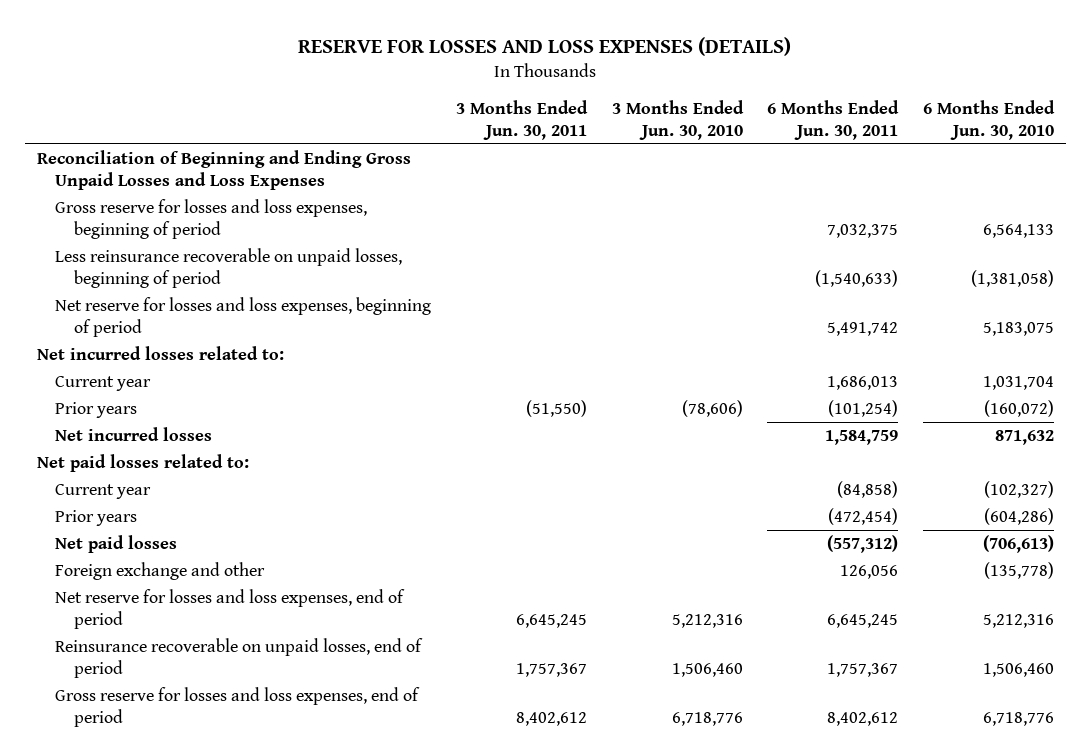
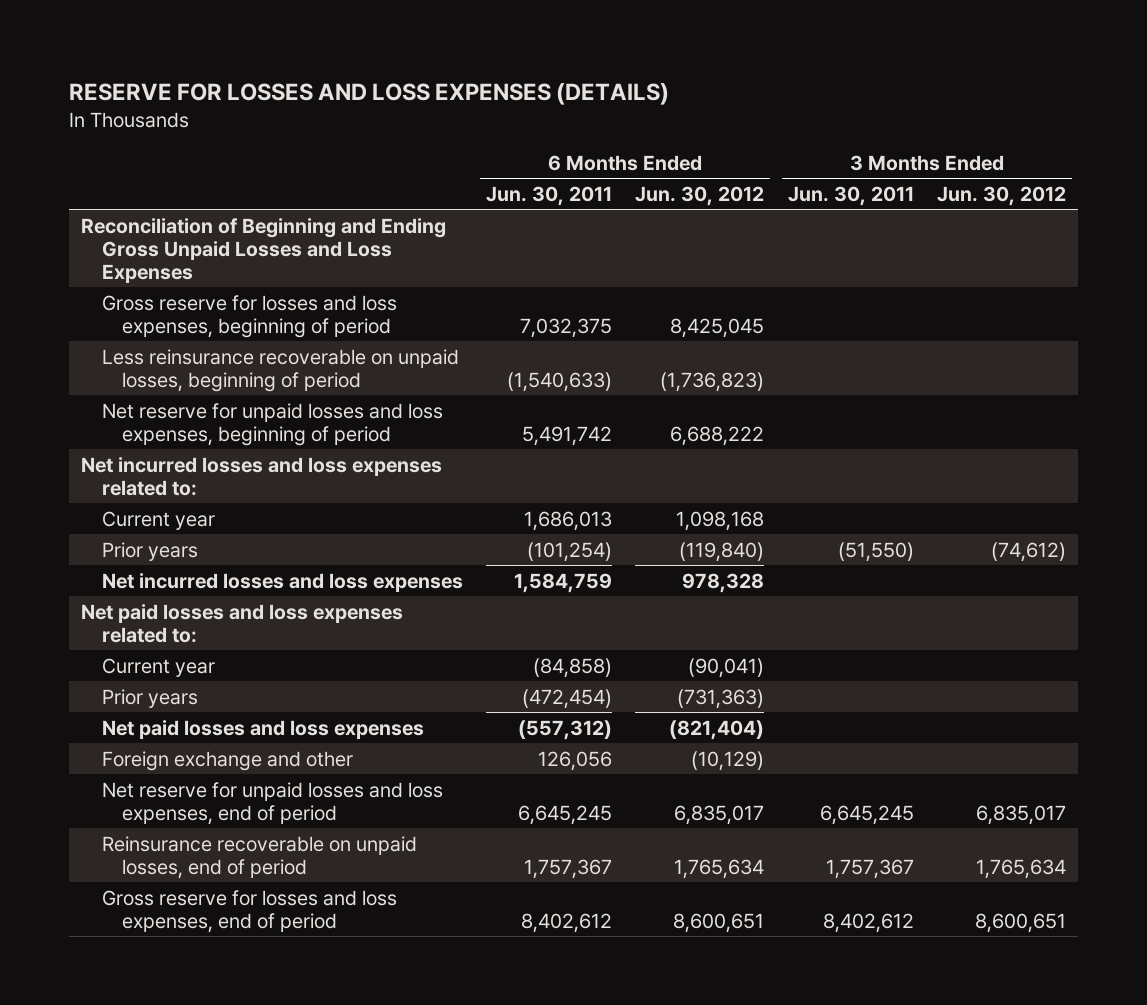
[611,99,744,140] 3 Months Ended Jun. 30, 2010 -> none
[922,99,1055,140] 6 Months Ended Jun. 30, 2010 -> none
none -> [635,185,765,206] Jun. 30, 2012
none -> [937,185,1067,206] Jun. 30, 2012
[55,296,432,338] Net reserve for losses and loss expenses, beginning of period -> [101,402,443,446] Net reserve for unpaid losses and loss expenses, beginning of period
[36,345,284,360] Net incurred losses related to: -> [81,456,443,496] Net incurred losses and loss expenses related to:
[55,426,213,441] Net incurred losses -> [101,572,463,592] Net incurred losses and loss expenses
[36,453,249,472] Net paid losses related to: -> [81,603,404,643] Net paid losses and loss expenses related to:
[55,534,178,553] Net paid losses -> [101,719,424,739] Net paid losses and loss expenses
[55,588,406,630] Net reserve for losses and loss expenses, end of period -> [101,781,443,825] Net reserve for unpaid losses and loss expenses, end of period

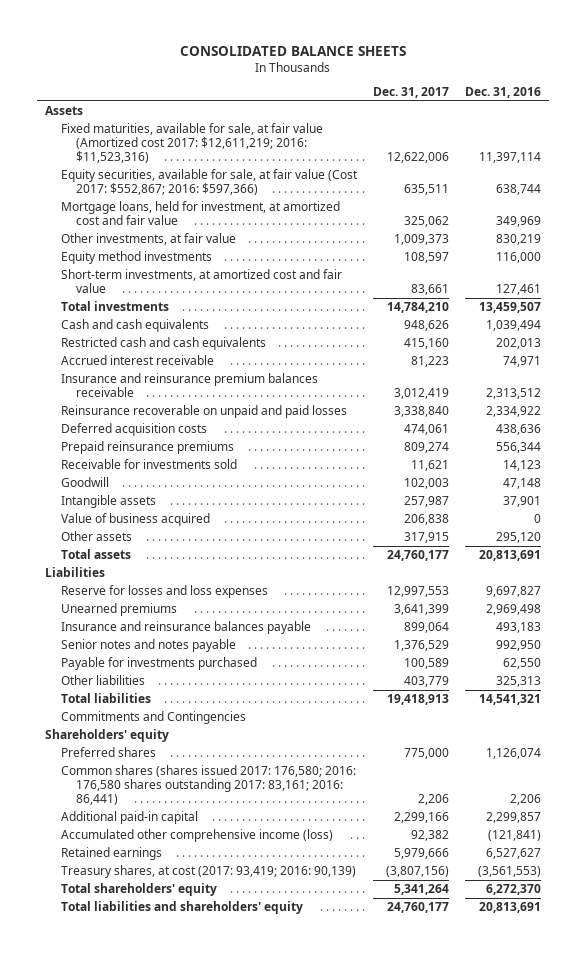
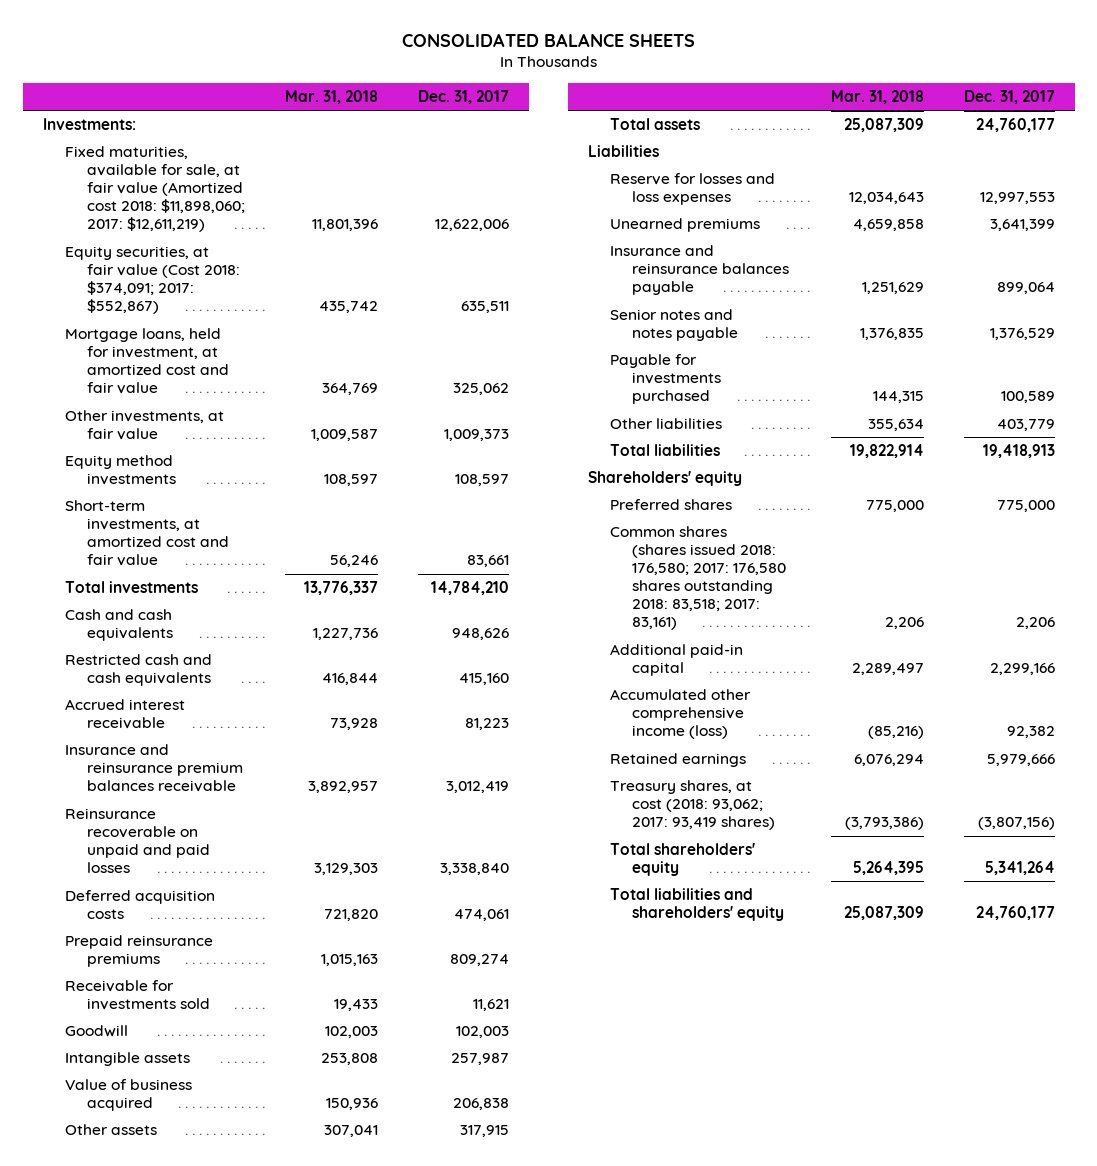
[464,87,541,99] Dec. 31, 2016 -> none
none -> [285,90,379,105] Mar. 31, 2018
[45,106,84,116] Assets -> none
none -> [42,118,136,131] Investments:
[60,123,323,164] Fixed maturities, available for sale, at fair value (Amortized cost 2017: $12,611,219; 2016: $11,523,316) -> [64,146,245,233] Fixed maturities, available for sale, at fair value (Amortized cost 2018: $11,898,060; 2017: $12,611,219)
[60,169,358,196] Equity securities, available for sale, at fair value (Cost 2017: $552,867; 2016: $597,366) -> [64,246,240,315] Equity securities, at fair value (Cost 2018: $374,091; 2017: $552,867)
[60,711,246,725] Commitments and Contingencies -> none
[60,765,356,806] Common shares (shares issued 2017: 176,580; 2016: 176,580 shares outstanding 2017: 83,161; 2016: 86,441) -> [610,526,787,631] Common shares (shares issued 2018: 176,580; 2017: 176,580 shares outstanding 2018: 83,518; 2017: 83,161)
[60,865,356,879] Treasury shares, at cost (2017: 93,419; 2016: 90,139) -> [610,780,776,831] Treasury shares, at cost (2018: 93,062; 2017: 93,419 shares)

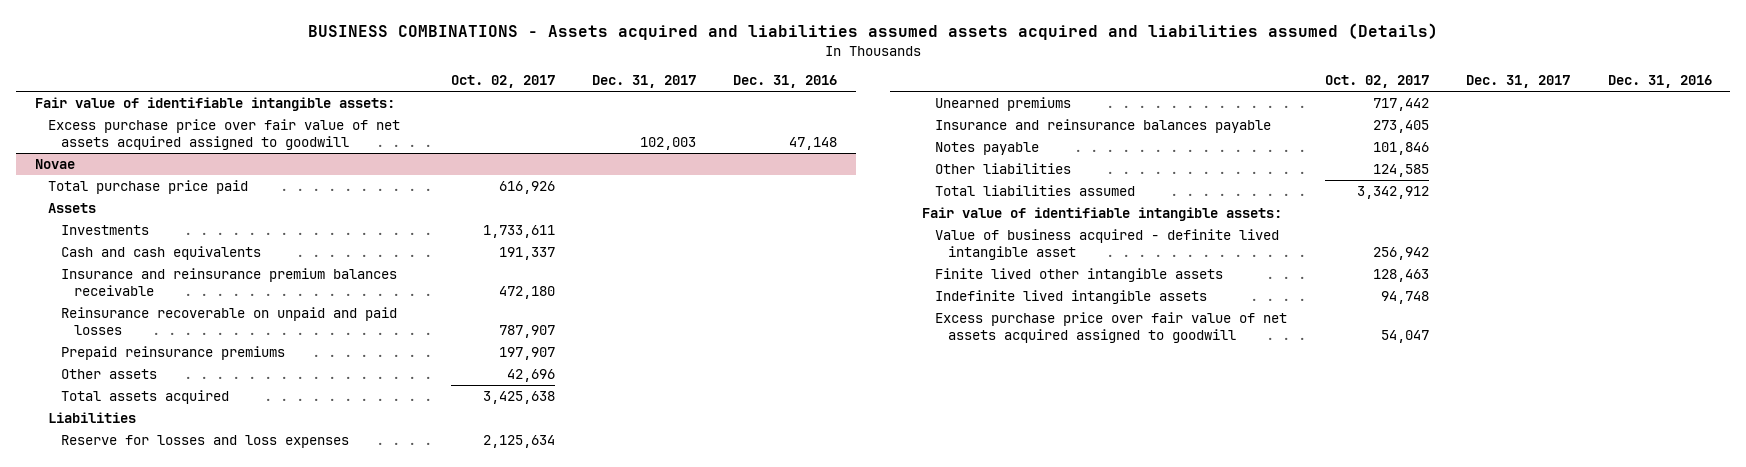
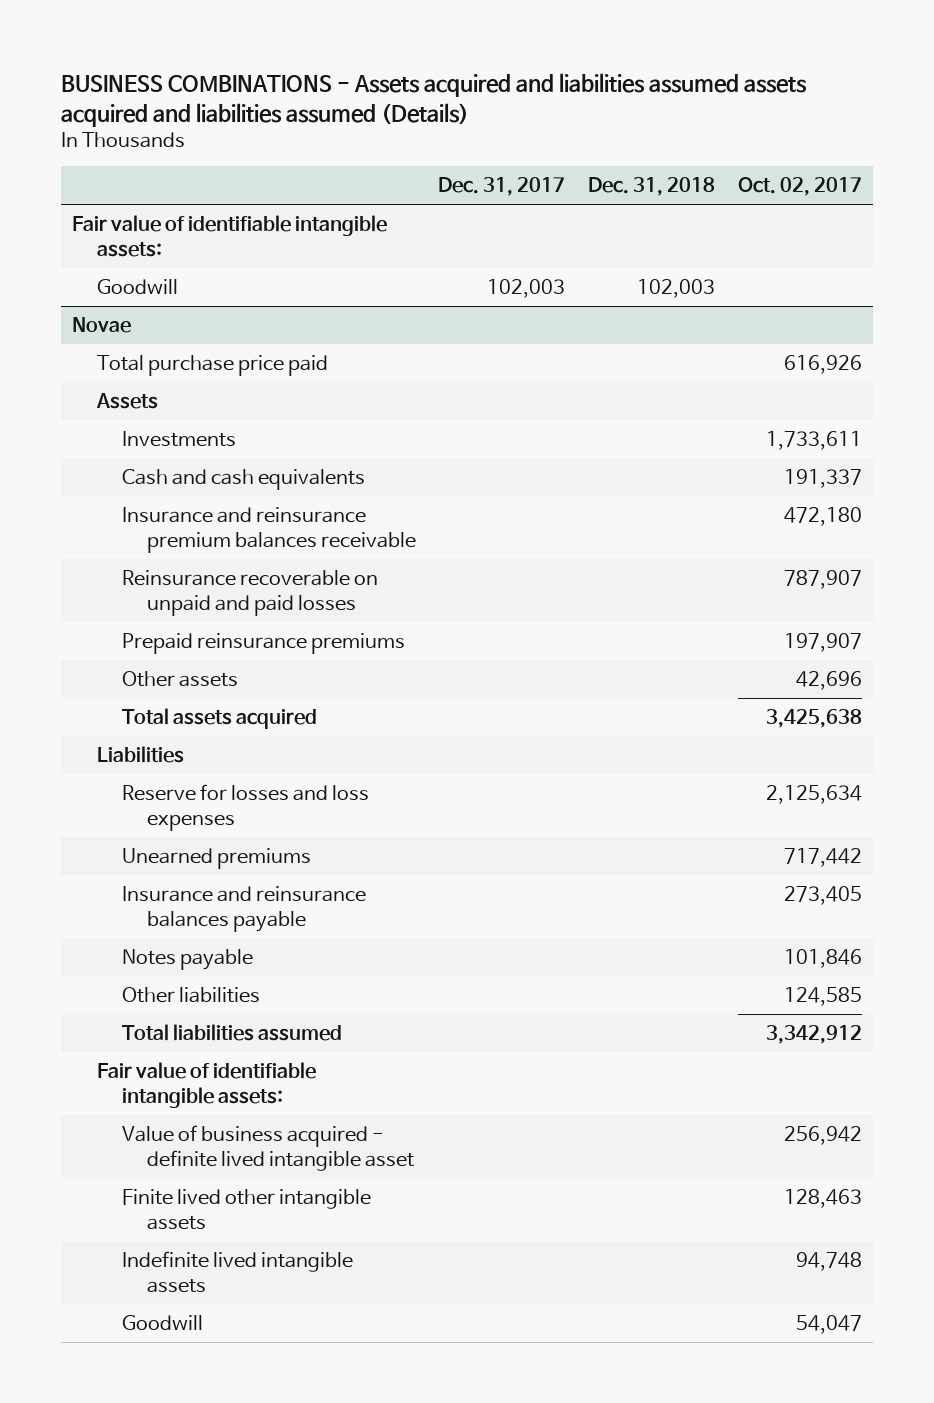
[733,75,838,89] Dec. 31, 2016 -> none
none -> [588,177,716,197] Dec. 31, 2018
[48,118,401,150] Excess purchase price over fair value of net assets acquired assigned to goodwill -> [96,279,178,295] Goodwill
[935,311,1288,343] Excess purchase price over fair value of net assets acquired assigned to goodwill -> [121,1315,203,1331] Goodwill

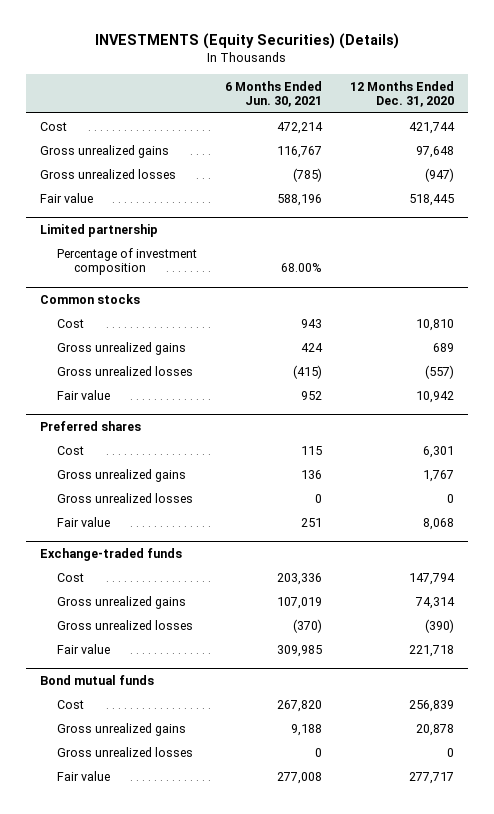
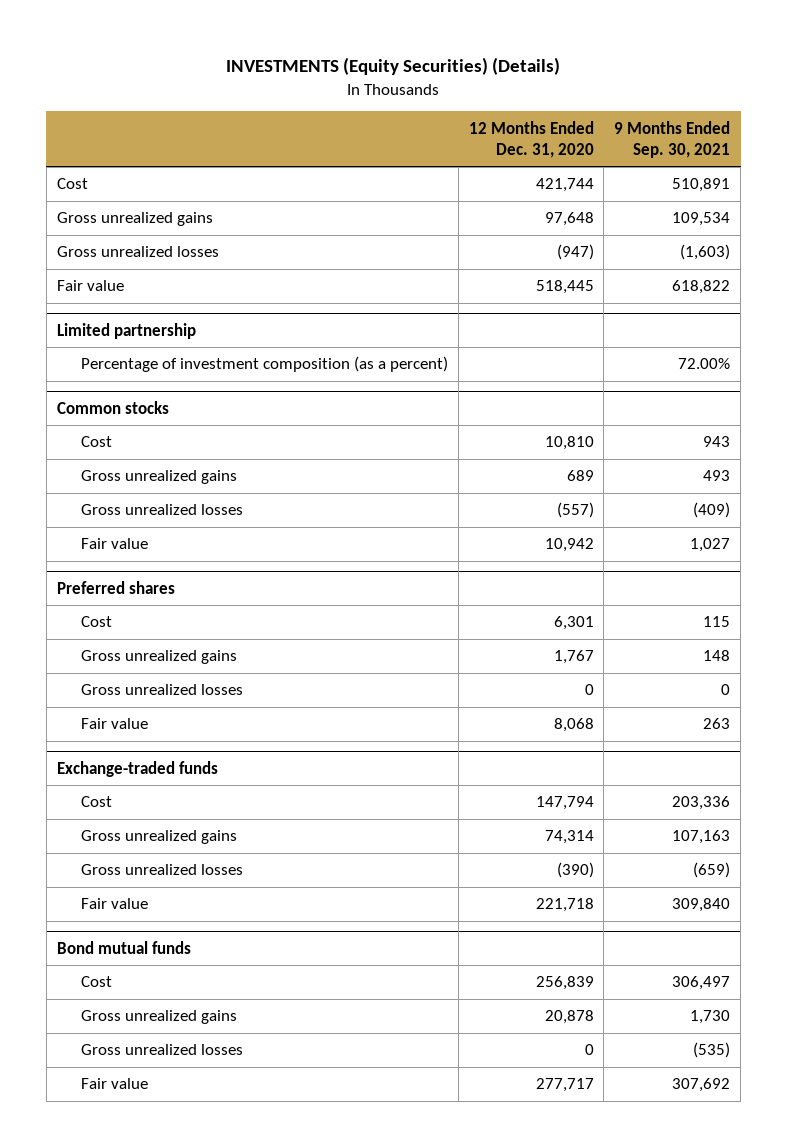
[225,80,323,108] 6 Months Ended Jun. 30, 2021 -> none
none -> [614,120,731,158] 9 Months Ended Sep. 30, 2021
[57,247,198,275] Percentage of investment composition -> [80,356,448,373] Percentage of investment composition (as a percent)

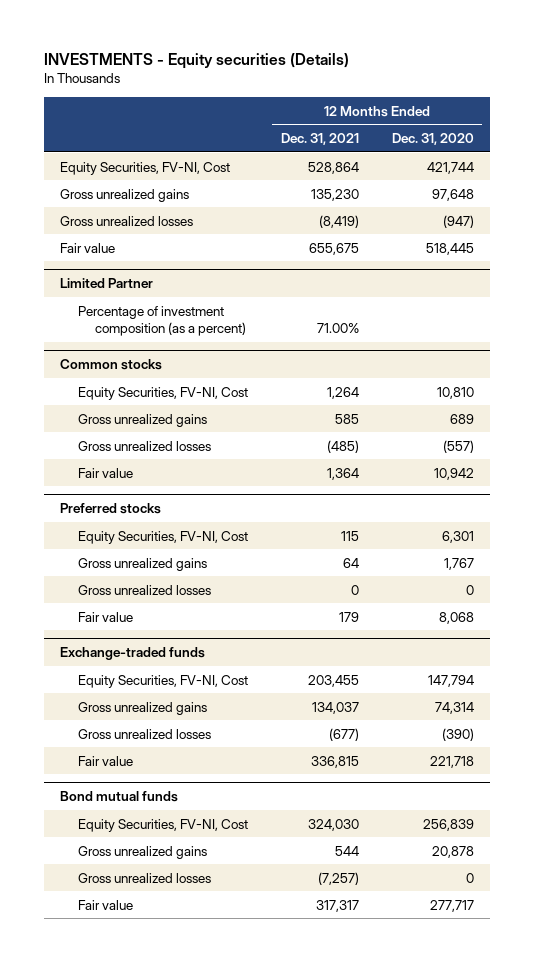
[226,57,561,76] INVESTMENTS (Equity Securities) (Details) -> [43,52,349,69] INVESTMENTS - Equity securities (Details)
[614,120,731,158] 9 Months Ended Sep. 30, 2021 -> none
none -> [280,133,359,146] Dec. 31, 2021
[56,178,88,190] Cost -> [60,161,231,175] Equity Securities, FV-NI, Cost
[56,322,196,339] Limited partnership -> [60,278,154,289] Limited Partner
[80,436,112,448] Cost -> [77,386,248,400] Equity Securities, FV-NI, Cost
[56,580,175,594] Preferred shares -> [60,503,162,515] Preferred stocks
[80,616,112,628] Cost -> [77,530,248,544] Equity Securities, FV-NI, Cost
[80,796,112,808] Cost -> [77,674,248,688] Equity Securities, FV-NI, Cost
[80,976,112,988] Cost -> [77,818,248,832] Equity Securities, FV-NI, Cost

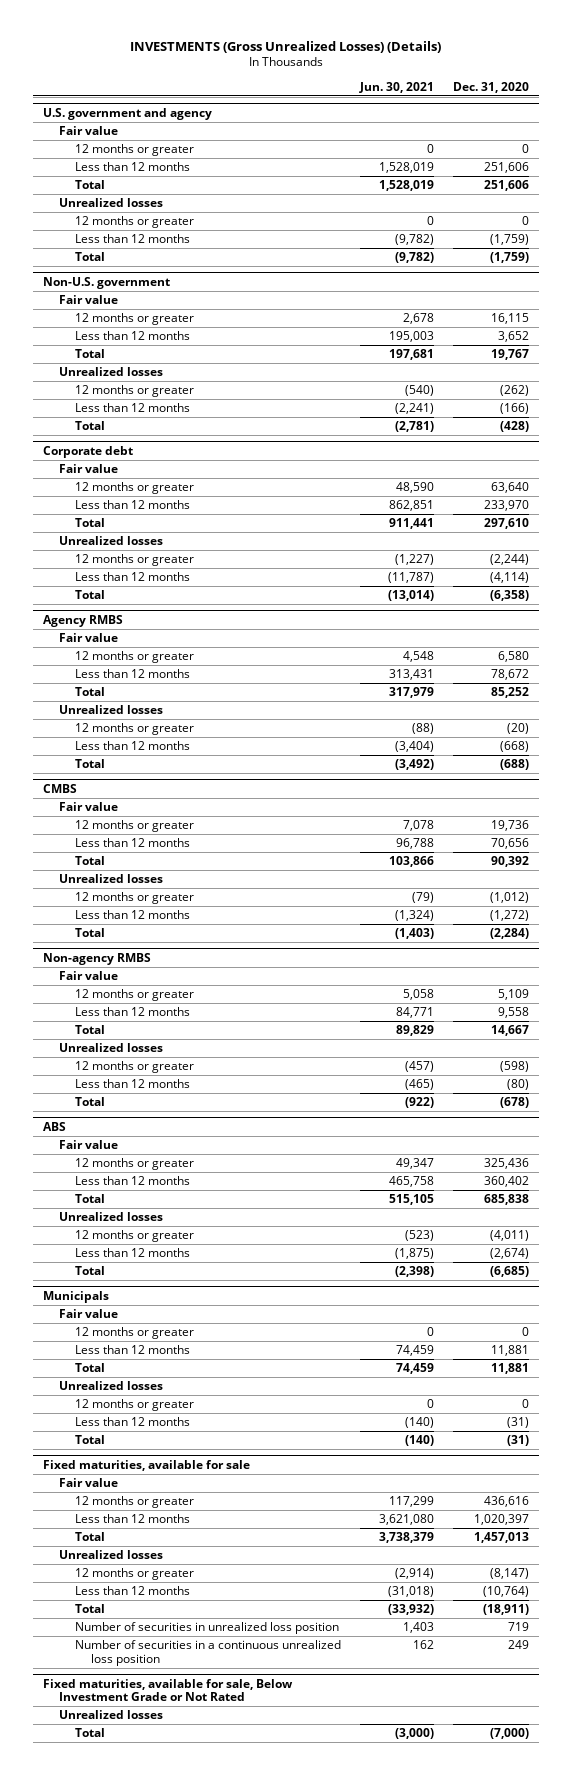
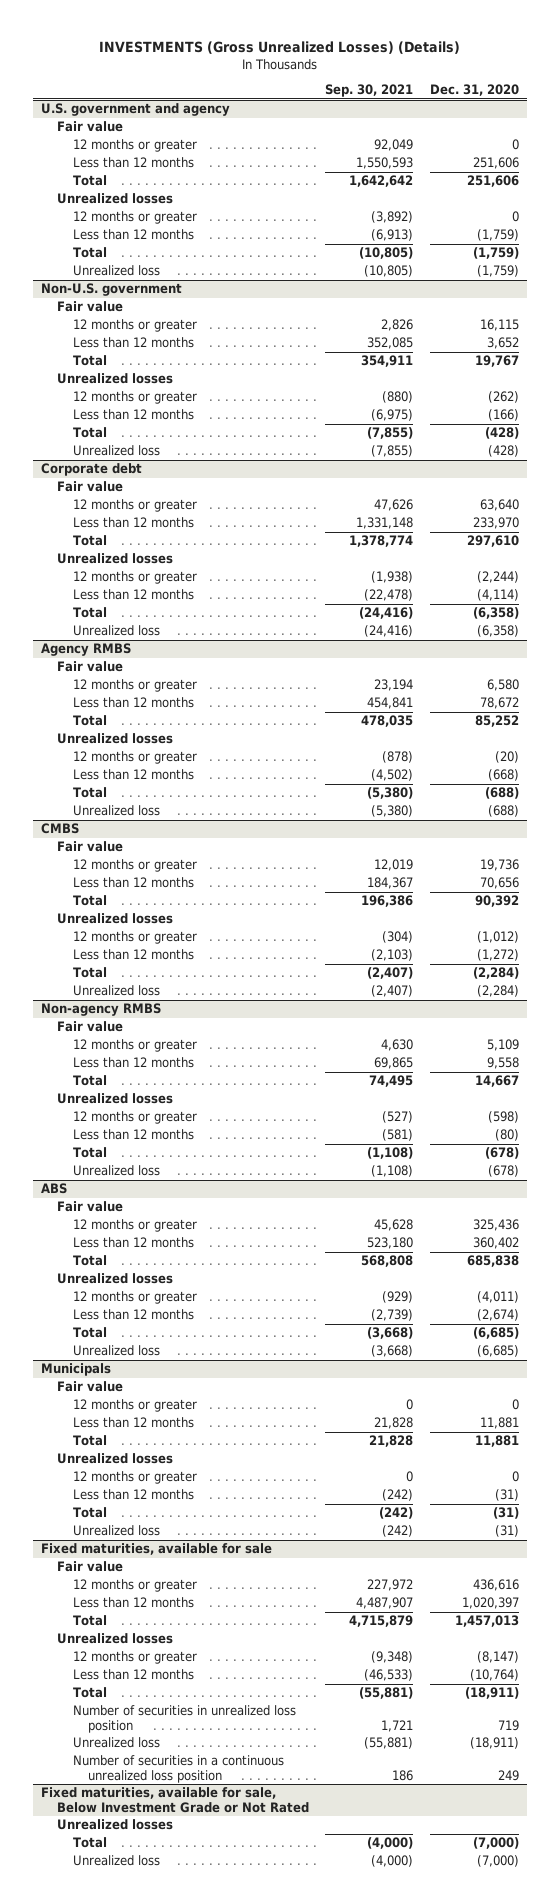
[359,81,435,93] Jun. 30, 2021 -> none
none -> [325,84,414,98] Sep. 30, 2021
none -> [72,265,160,277] Unrealized loss
none -> [72,445,160,457] Unrealized loss
none -> [72,625,160,637] Unrealized loss
none -> [72,805,160,817] Unrealized loss
none -> [72,985,160,997] Unrealized loss
none -> [72,1165,160,1177] Unrealized loss
none -> [72,1345,160,1357] Unrealized loss
none -> [72,1525,160,1537] Unrealized loss
none -> [72,1737,160,1749] Unrealized loss
none -> [72,1855,160,1867] Unrealized loss

